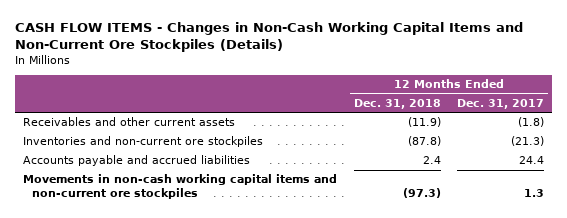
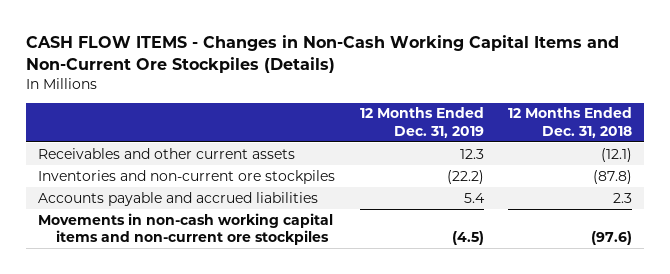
[457,98,545,109] Dec. 31, 2017 -> none
none -> [359,107,484,139] 12 Months Ended Dec. 31, 2019
[407,117,441,128] (11.9) -> [600,147,632,162] (12.1)
[422,156,441,165] 2.4 -> [612,192,632,203] 2.3
[402,188,441,199] (97.3) -> [590,231,632,246] (97.6)

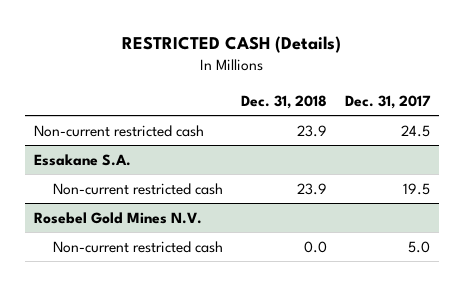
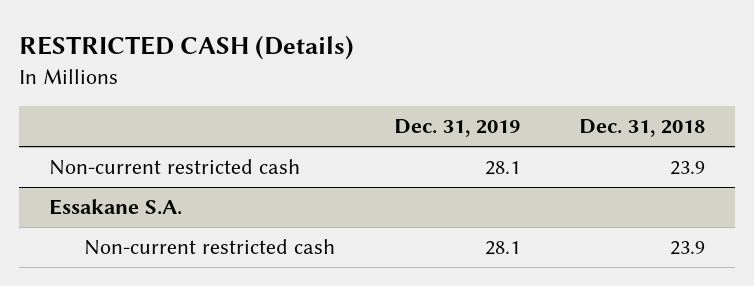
[345,94,432,109] Dec. 31, 2017 -> none
none -> [393,119,520,138] Dec. 31, 2019
[34,211,203,224] Rosebel Gold Mines N.V. -> none
[53,240,224,253] Non-current restricted cash -> none

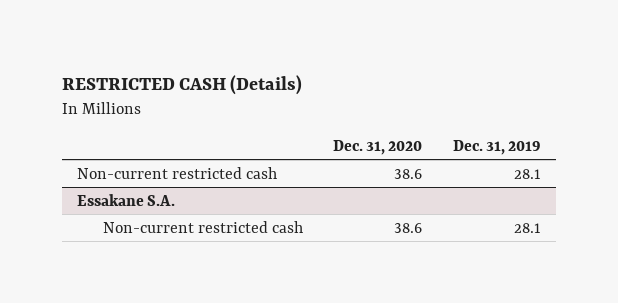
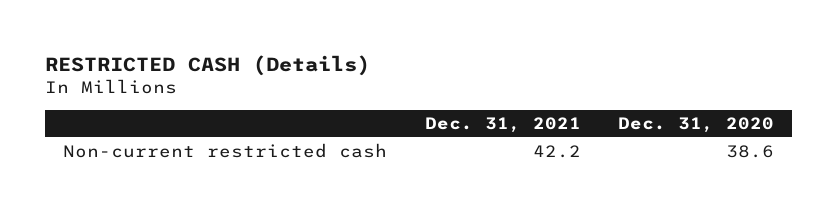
[452,139,541,155] Dec. 31, 2019 -> none
none -> [424,117,581,134] Dec. 31, 2021
[76,193,175,206] Essakane S.A. -> none
[102,220,303,233] Non-current restricted cash -> none

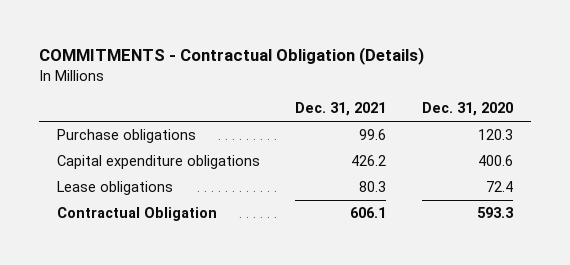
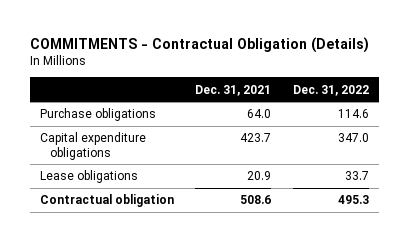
[422,102,514,117] Dec. 31, 2020 -> none
none -> [292,84,369,96] Dec. 31, 2022
[359,129,387,141] 99.6 -> [247,109,272,119] 64.0
[351,155,387,167] 426.2 -> [240,133,272,143] 423.7
[359,181,387,193] 80.3 -> [247,171,272,181] 20.9
[56,207,217,222] Contractual Obligation -> [40,194,175,208] Contractual obligation
[350,207,387,219] 606.1 -> [240,195,272,205] 508.6

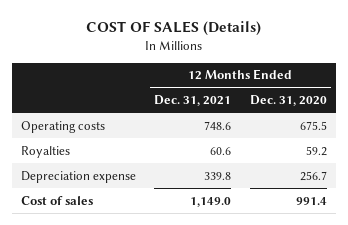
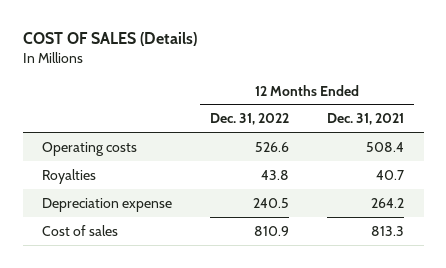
[249,95,327,107] Dec. 31, 2020 -> none
none -> [210,113,290,126] Dec. 31, 2022
[204,120,232,130] 748.6 -> [366,141,405,152] 508.4
[210,146,232,155] 60.6 -> [376,169,405,180] 40.7
[204,171,232,180] 339.8 -> [371,197,405,208] 264.2
[190,196,232,207] 1,149.0 -> [371,225,405,236] 813.3

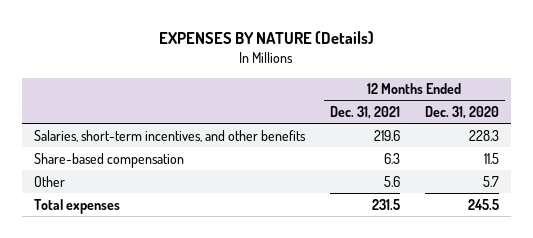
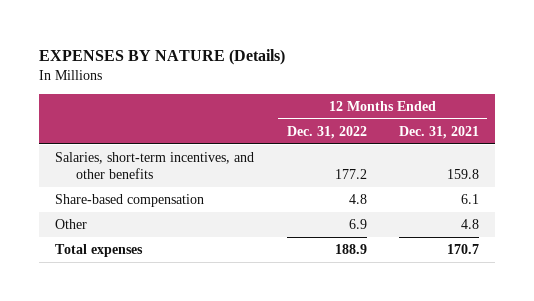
[424,106,499,120] Dec. 31, 2020 -> none
none -> [286,125,367,139] Dec. 31, 2022
[373,129,400,141] 219.6 -> [446,168,479,179] 159.8
[383,152,400,164] 6.3 -> [460,193,479,204] 6.1
[383,175,400,187] 5.6 -> [460,218,479,229] 4.8
[371,198,400,210] 231.5 -> [446,243,479,254] 170.7

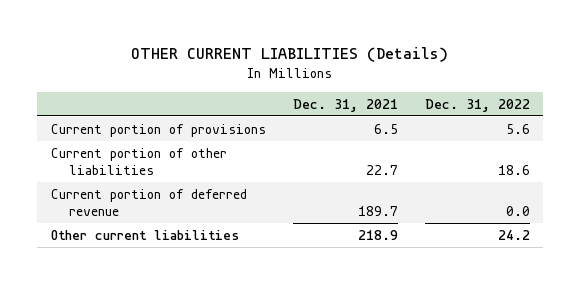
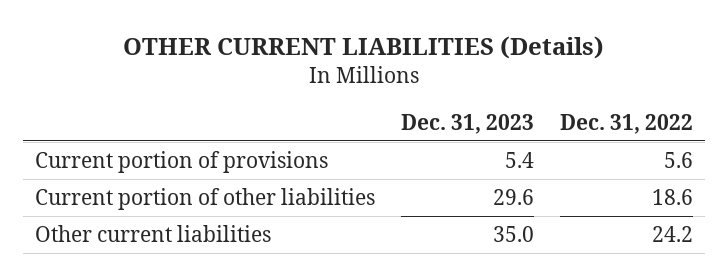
[292,98,398,112] Dec. 31, 2021 -> none
none -> [401,113,535,134] Dec. 31, 2023
[50,188,247,216] Current portion of deferred revenue -> none

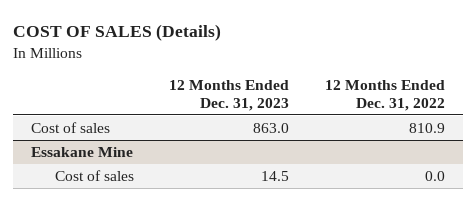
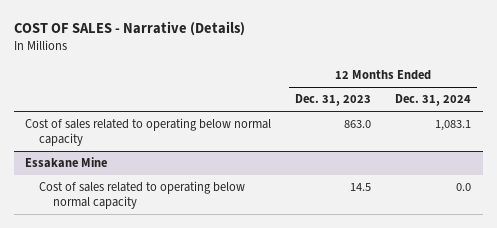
[13,24,222,42] COST OF SALES (Details) -> [13,21,245,37] COST OF SALES - Narrative (Details)
[325,80,446,111] 12 Months Ended Dec. 31, 2022 -> none
none -> [395,94,472,107] Dec. 31, 2024
[31,121,111,133] Cost of sales -> [25,118,272,147] Cost of sales related to operating below normal capacity
[54,169,134,181] Cost of sales -> [38,181,245,210] Cost of sales related to operating below normal capacity

